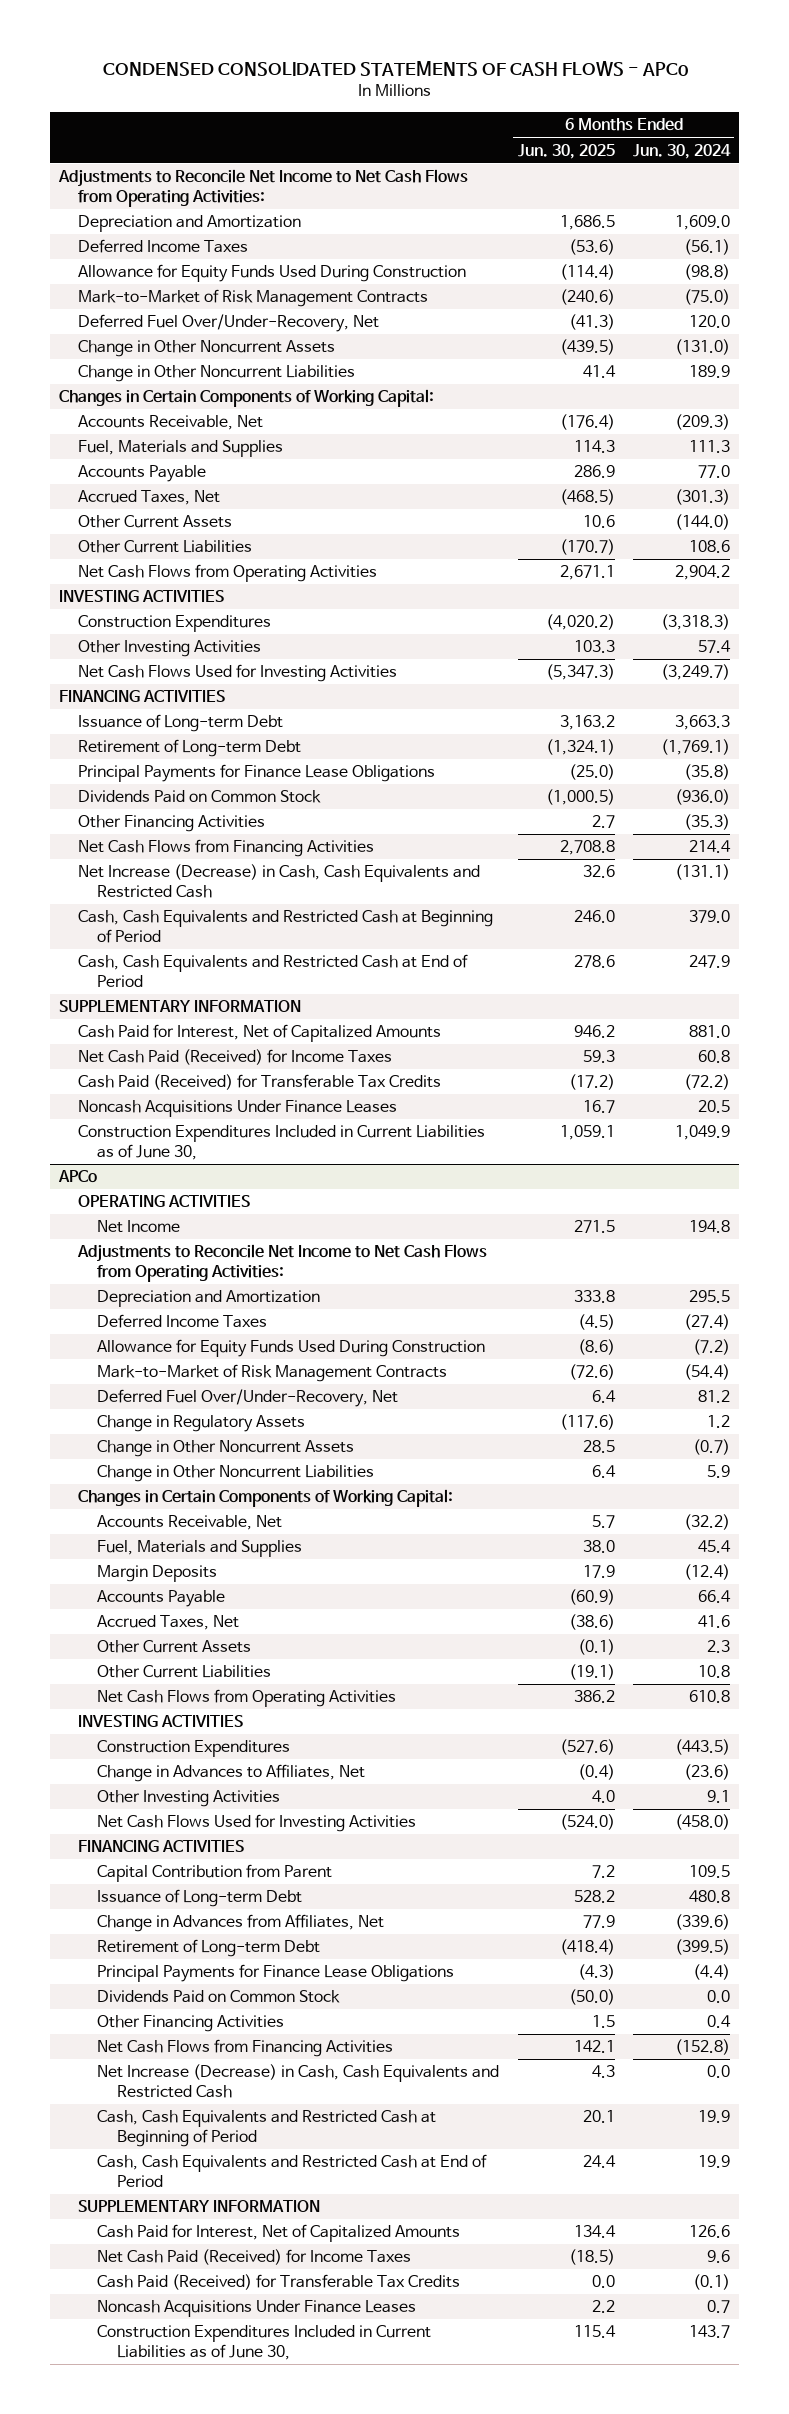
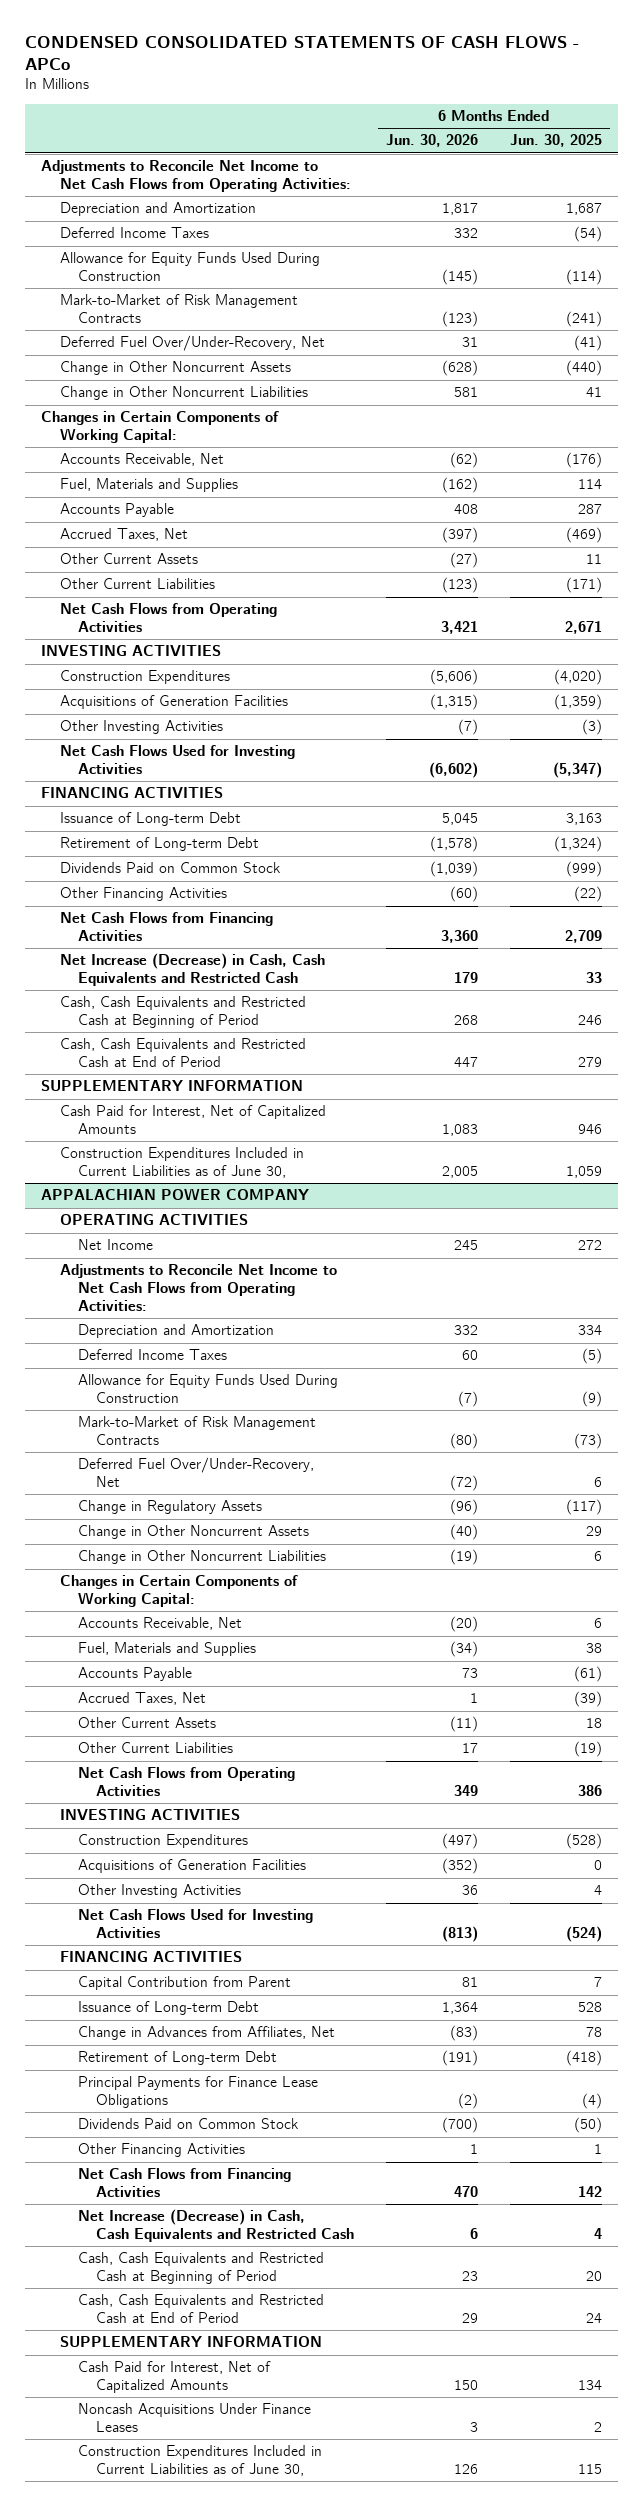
[632,143,731,159] Jun. 30, 2024 -> none
none -> [386,134,479,148] Jun. 30, 2026
[559,215,615,231] 1,686.5 -> [566,203,603,216] 1,687
[568,239,615,256] (53.6) -> [574,226,603,243] (54)
[559,264,615,281] (114.4) -> [566,269,603,286] (114)
[559,289,615,306] (240.6) -> [566,311,603,328] (241)
[568,314,615,331] (41.3) -> [574,335,603,352] (41)
[559,339,615,356] (439.5) -> [566,360,603,377] (440)
[582,365,616,379] 41.4 -> [586,387,603,398] 41
[559,414,615,431] (176.4) -> [566,452,603,469] (176)
[573,440,615,454] 114.3 -> [578,479,603,490] 114
[573,465,615,479] 286.9 -> [578,504,603,515] 287
[559,489,615,506] (468.5) -> [566,527,603,544] (469)
[582,515,615,529] 10.6 -> [586,554,603,565] 11
[559,539,615,556] (170.7) -> [566,577,603,594] (171)
[559,565,615,581] 2,671.1 -> [565,621,603,635] 2,671
[545,614,615,631] (4,020.2) -> [554,669,603,686] (4,020)
none -> [59,695,288,710] Acquisitions of Generation Facilities
[573,640,615,654] 103.3 -> [582,719,603,736] (3)
[545,664,615,681] (5,347.3) -> [553,762,603,779] (5,347)
[78,764,436,783] Principal Payments for Finance Lease Obligations -> none
[559,715,615,731] 3,163.2 -> [566,813,603,826] 3,163
[545,739,615,756] (1,324.1) -> [554,836,603,853] (1,324)
[545,789,615,806] (1,000.5) -> [566,861,603,878] (999)
[591,815,615,829] 2.7 -> [574,886,603,903] (22)
[559,840,615,856] 2,708.8 -> [565,930,603,944] 2,709
[582,865,615,879] 32.6 -> [586,972,603,984] 33
[573,910,615,924] 246.0 -> [578,1015,603,1026] 246
[573,955,615,969] 278.6 -> [578,1057,603,1068] 279
[78,1049,393,1066] Net Cash Paid (Received) for Income Taxes -> none
[78,1074,442,1091] Cash Paid (Received) for Transferable Tax Credits -> none
[78,1100,398,1118] Noncash Acquisitions Under Finance Leases -> none
[573,1025,615,1039] 946.2 -> [578,1124,603,1135] 946
[559,1125,615,1141] 1,059.1 -> [566,1166,603,1179] 1,059
[58,1170,98,1184] APCo -> [41,1188,310,1201] APPALACHIAN POWER COMPANY
[573,1220,615,1234] 271.5 -> [578,1240,603,1251] 272
[573,1290,615,1304] 333.8 -> [578,1325,603,1336] 334
[577,1314,615,1331] (4.5) -> [582,1348,603,1365] (5)
[577,1339,615,1356] (8.6) -> [582,1391,603,1408] (9)
[568,1364,615,1381] (72.6) -> [574,1433,603,1450] (73)
[591,1390,616,1404] 6.4 -> [594,1477,603,1488] 6
[559,1414,615,1431] (117.6) -> [566,1499,603,1516] (117)
[582,1440,615,1454] 28.5 -> [586,1526,603,1537] 29
[591,1465,616,1479] 6.4 -> [594,1551,603,1562] 6
[97,1565,218,1583] Margin Deposits -> none
[591,1515,615,1529] 5.7 -> [594,1618,603,1629] 6
[582,1540,615,1554] 38.0 -> [586,1643,603,1654] 38
[568,1589,615,1606] (60.9) -> [574,1666,603,1683] (61)
[568,1614,615,1631] (38.6) -> [574,1691,603,1708] (39)
[577,1639,615,1656] (0.1) -> [586,1718,603,1729] 18
[568,1664,615,1681] (19.1) -> [574,1741,603,1758] (19)
[573,1690,615,1704] 386.2 -> [578,1785,603,1797] 386
[97,1764,366,1783] Change in Advances to Affiliates, Net -> none
[559,1739,615,1756] (527.6) -> [566,1833,603,1850] (528)
none -> [78,1859,307,1874] Acquisitions of Generation Facilities
[591,1790,615,1804] 4.0 -> [594,1885,603,1896] 4
[559,1814,615,1831] (524.0) -> [566,1926,603,1943] (524)
[591,1865,615,1879] 7.2 -> [594,1977,603,1988] 7
[573,1890,615,1904] 528.2 -> [578,2002,603,2013] 528
[582,1915,615,1929] 77.9 -> [586,2027,603,2038] 78
[559,1939,615,1956] (418.4) -> [566,2050,603,2067] (418)
[577,1964,615,1981] (4.3) -> [582,2093,603,2110] (4)
[568,1989,615,2006] (50.0) -> [574,2117,603,2134] (50)
[591,2015,615,2029] 1.5 -> [594,2144,603,2155] 1
[573,2040,615,2054] 142.1 -> [578,2186,603,2198] 142
[591,2065,615,2079] 4.3 -> [594,2228,603,2240] 4
[582,2110,615,2124] 20.1 -> [586,2271,603,2282] 20
[582,2155,616,2169] 24.4 -> [586,2313,603,2324] 24
[97,2249,412,2266] Net Cash Paid (Received) for Income Taxes -> none
[97,2274,461,2291] Cash Paid (Received) for Transferable Tax Credits -> none
[573,2225,616,2239] 134.4 -> [578,2380,603,2391] 134
[591,2300,615,2314] 2.2 -> [594,2422,603,2433] 2
[573,2325,616,2339] 115.4 -> [578,2464,603,2475] 115

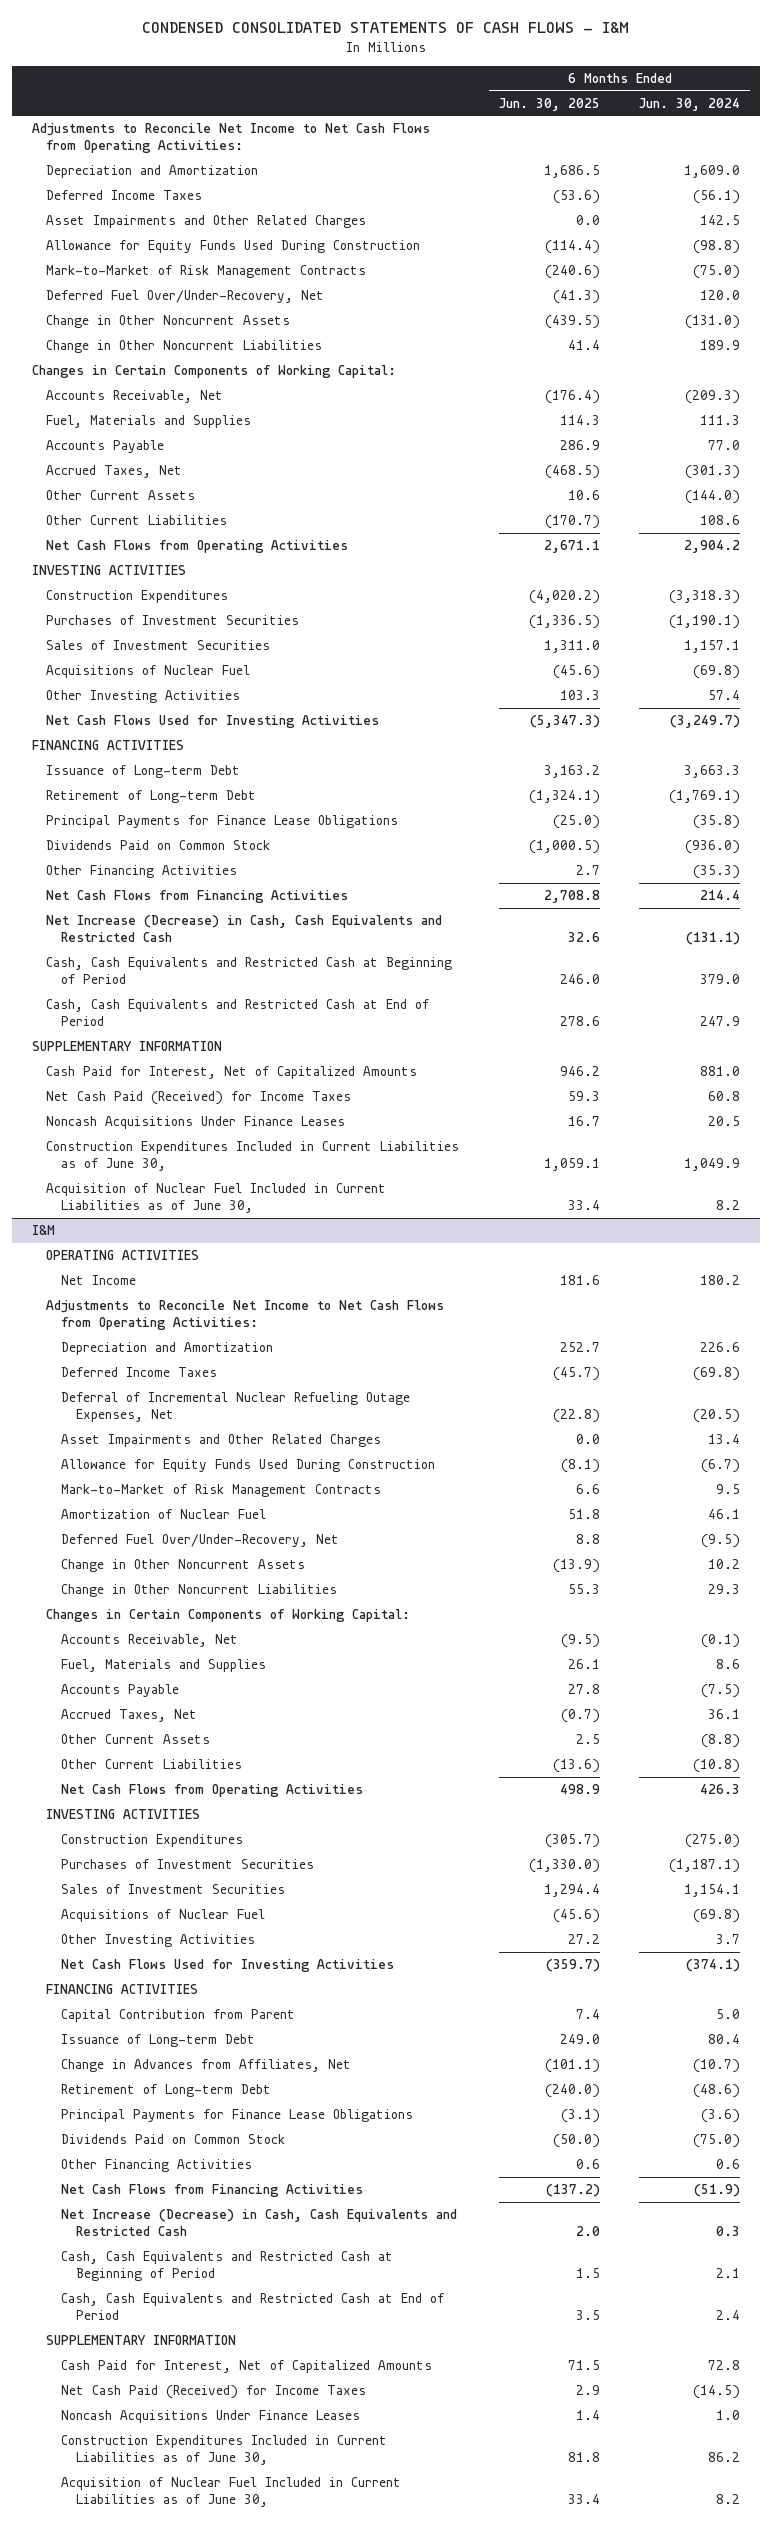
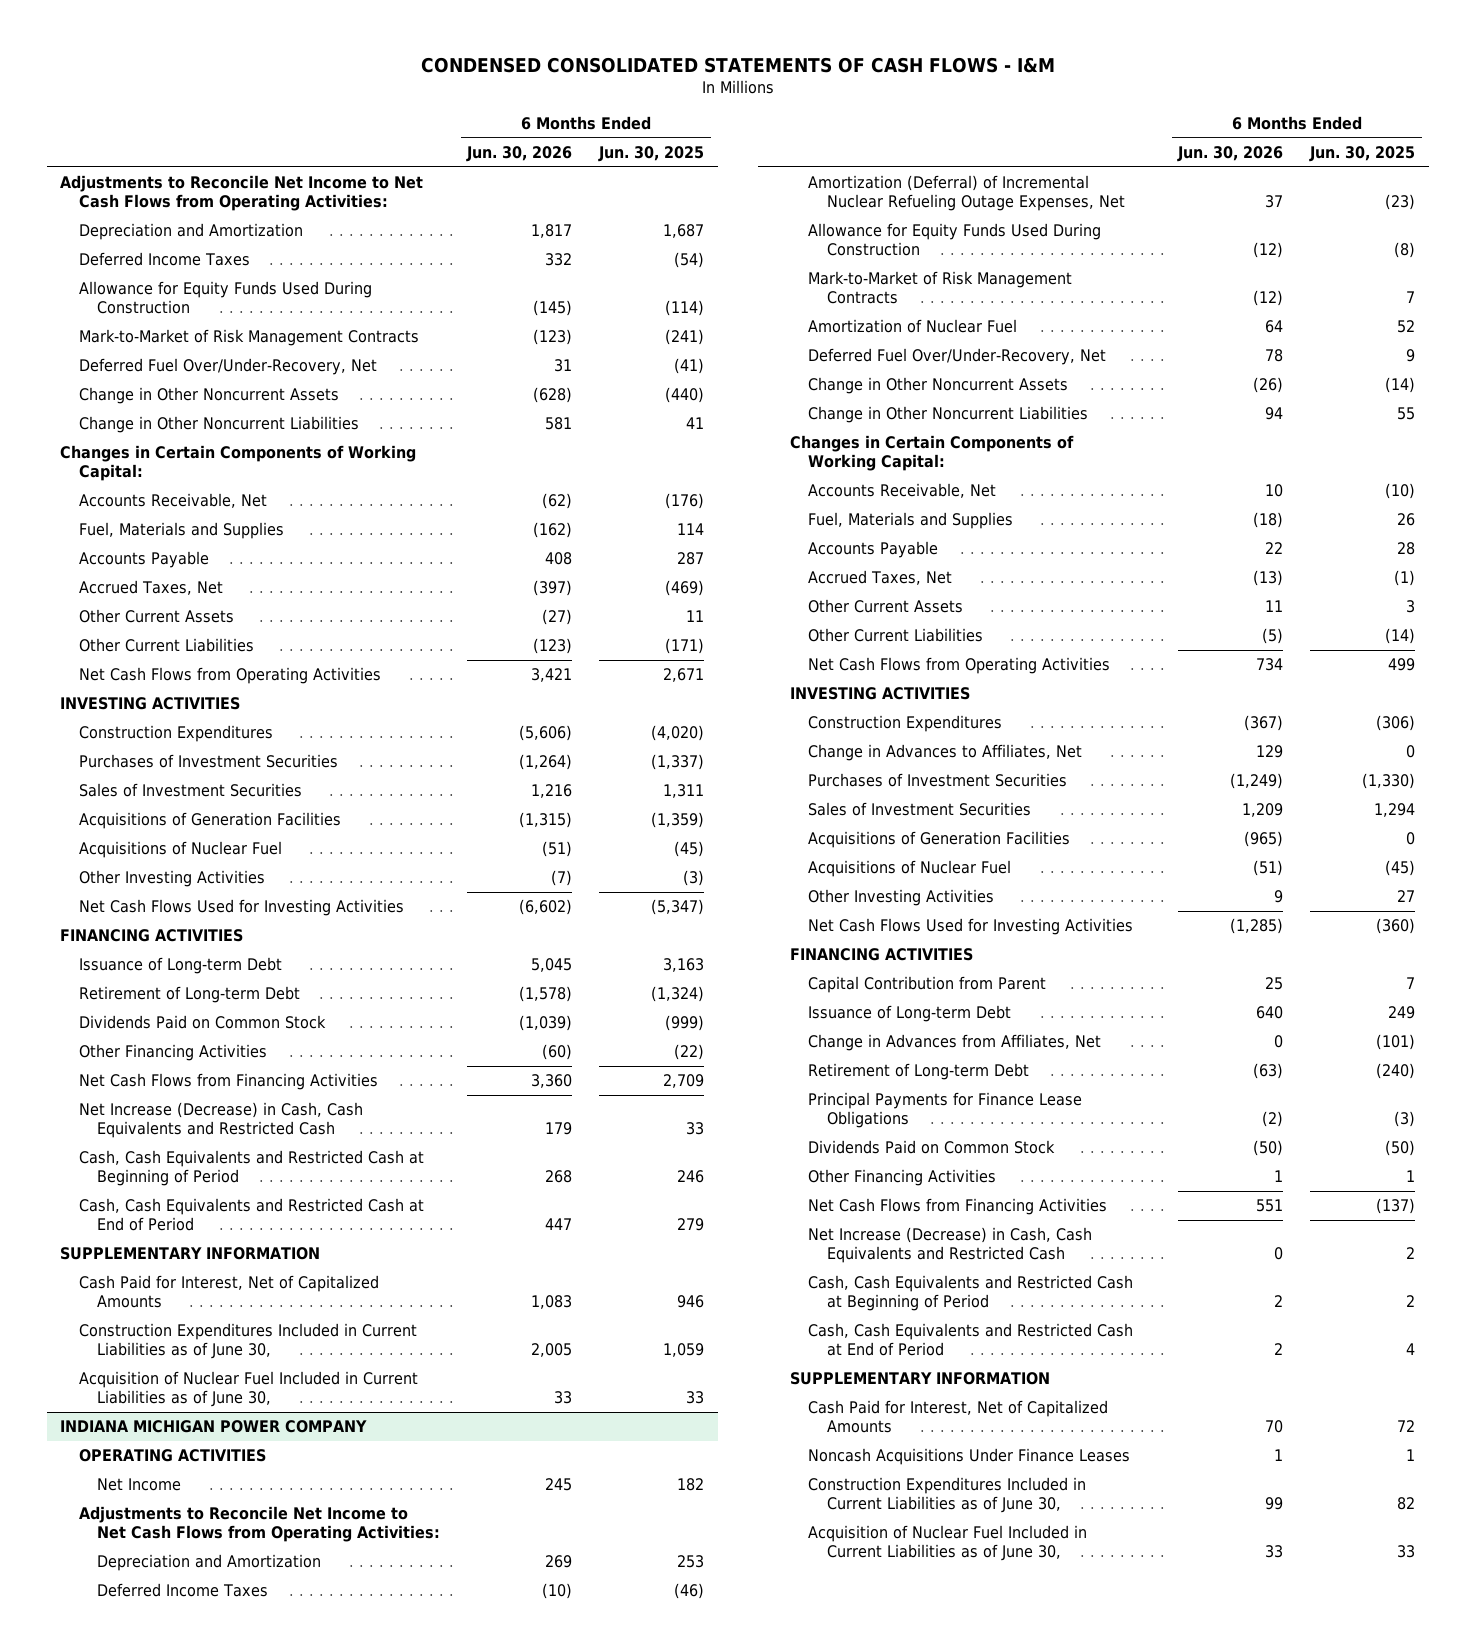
[639,97,741,111] Jun. 30, 2024 -> none
none -> [466,146,573,163] Jun. 30, 2026
[46,215,367,229] Asset Impairments and Other Related Charges -> none
[543,165,600,179] 1,686.5 -> [663,224,705,239] 1,687
[552,190,600,205] (53.6) -> [674,252,705,269] (54)
[544,240,600,255] (114.4) -> [665,300,705,317] (114)
[544,265,600,280] (240.6) -> [665,329,705,346] (241)
[552,290,600,305] (41.3) -> [674,358,705,375] (41)
[544,315,600,330] (439.5) -> [665,387,705,404] (440)
[567,340,600,351] 41.4 -> [686,417,705,430] 41
[544,390,600,405] (176.4) -> [665,493,705,510] (176)
[559,415,600,426] 114.3 -> [677,523,705,536] 114
[559,440,600,451] 286.9 -> [677,552,705,566] 287
[544,465,600,480] (468.5) -> [665,580,705,597] (469)
[567,490,600,501] 10.6 -> [686,610,705,623] 11
[544,515,600,530] (170.7) -> [665,638,705,655] (171)
[543,540,600,554] 2,671.1 -> [663,668,705,683] 2,671
[528,590,600,605] (4,020.2) -> [651,725,705,742] (4,020)
[528,615,600,630] (1,336.5) -> [651,754,705,771] (1,337)
[543,640,600,654] 1,311.0 -> [663,784,705,799] 1,311
none -> [78,812,341,830] Acquisitions of Generation Facilities
[552,665,600,680] (45.6) -> [674,841,705,858] (45)
[559,690,600,701] 103.3 -> [683,870,705,887] (3)
[529,715,600,729] (5,347.3) -> [651,899,705,916] (5,347)
[46,815,399,829] Principal Payments for Finance Lease Obligations -> none
[543,765,600,779] 3,163.2 -> [663,958,705,973] 3,163
[528,790,600,805] (1,324.1) -> [651,986,705,1003] (1,324)
[528,840,600,855] (1,000.5) -> [665,1015,705,1032] (999)
[575,865,600,876] 2.7 -> [674,1044,705,1061] (22)
[543,890,600,904] 2,708.8 -> [663,1074,705,1089] 2,709
[567,932,600,943] 32.6 -> [686,1122,705,1136] 33
[559,974,600,985] 246.0 -> [677,1170,705,1184] 246
[559,1016,600,1027] 278.6 -> [677,1218,705,1232] 279
[46,1091,352,1106] Net Cash Paid (Received) for Income Taxes -> none
[46,1116,346,1130] Noncash Acquisitions Under Finance Leases -> none
[559,1066,600,1077] 946.2 -> [677,1295,705,1309] 946
[543,1158,600,1172] 1,059.1 -> [663,1343,705,1358] 1,059
[567,1200,600,1211] 33.4 -> [686,1391,705,1405] 33
[31,1225,55,1236] I&M -> [60,1420,368,1434] INDIANA MICHIGAN POWER COMPANY
[559,1275,600,1286] 181.6 -> [677,1478,705,1492] 182
[60,1434,381,1448] Asset Impairments and Other Related Charges -> none
[559,1342,600,1353] 252.7 -> [677,1555,705,1569] 253
[552,1367,600,1382] (45.7) -> [674,1583,705,1600] (46)
[60,1392,410,1423] Deferral of Incremental Nuclear Refueling Outage Expenses, Net -> [808,175,1125,212] Amortization (Deferral) of Incremental Nuclear Refueling Outage Expenses, Net
[552,1409,600,1424] (22.8) -> [1385,194,1416,211] (23)
[560,1459,600,1474] (8.1) -> [1394,242,1416,259] (8)
[575,1484,600,1495] 6.6 -> [1406,291,1416,304] 7
[567,1509,600,1520] 51.8 -> [1397,320,1416,334] 52
[575,1534,600,1545] 8.8 -> [1406,349,1416,363] 9
[552,1559,600,1574] (13.9) -> [1385,377,1416,394] (14)
[567,1584,600,1595] 55.3 -> [1397,407,1416,421] 55
[560,1634,600,1649] (9.5) -> [1385,483,1416,500] (10)
[567,1659,600,1670] 26.1 -> [1397,513,1416,527] 26
[567,1684,600,1695] 27.8 -> [1397,542,1416,556] 28
[560,1709,600,1724] (0.7) -> [1394,570,1416,587] (1)
[575,1734,600,1745] 2.5 -> [1406,600,1416,614] 3
[552,1759,600,1774] (13.6) -> [1385,628,1416,645] (14)
[559,1784,600,1795] 498.9 -> [1388,658,1416,672] 499
[544,1834,600,1849] (305.7) -> [1376,715,1416,732] (306)
none -> [808,744,1083,762] Change in Advances to Affiliates, Net
[528,1859,600,1874] (1,330.0) -> [1362,773,1416,790] (1,330)
[543,1884,600,1898] 1,294.4 -> [1374,803,1416,818] 1,294
none -> [808,831,1071,849] Acquisitions of Generation Facilities
[552,1909,600,1924] (45.6) -> [1385,860,1416,877] (45)
[567,1934,600,1945] 27.2 -> [1397,890,1416,903] 27
[545,1959,600,1973] (359.7) -> [1376,918,1416,935] (360)
[575,2009,600,2020] 7.4 -> [1406,977,1416,990] 7
[559,2034,600,2045] 249.0 -> [1388,1006,1416,1020] 249
[544,2059,600,2074] (101.1) -> [1376,1034,1416,1051] (101)
[544,2084,600,2099] (240.0) -> [1376,1063,1416,1080] (240)
[560,2109,600,2124] (3.1) -> [1394,1111,1416,1128] (3)
[552,2134,600,2149] (50.0) -> [1385,1140,1416,1157] (50)
[575,2159,600,2170] 0.6 -> [1406,1170,1416,1183] 1
[545,2184,600,2198] (137.2) -> [1376,1198,1416,1215] (137)
[575,2226,600,2237] 2.0 -> [1406,1247,1416,1260] 2
[575,2268,600,2279] 1.5 -> [1406,1295,1416,1308] 2
[575,2310,600,2321] 3.5 -> [1406,1343,1416,1356] 4
[60,2385,366,2400] Net Cash Paid (Received) for Income Taxes -> none
[567,2360,600,2371] 71.5 -> [1397,1420,1416,1433] 72
[575,2410,600,2421] 1.4 -> [1406,1449,1416,1462] 1
[567,2452,600,2463] 81.8 -> [1397,1497,1416,1511] 82
[567,2494,600,2505] 33.4 -> [1397,1545,1416,1559] 33

